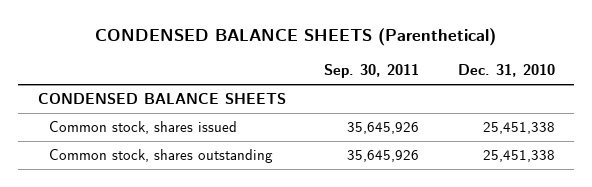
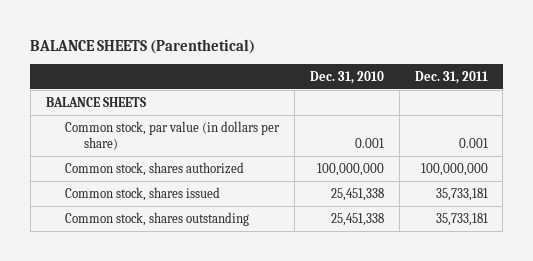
[95,28,497,47] CONDENSED BALANCE SHEETS (Parenthetical) -> [30,38,256,54] BALANCE SHEETS (Parenthetical)
[324,64,420,79] Sep. 30, 2011 -> none
none -> [414,70,488,84] Dec. 31, 2011
[37,93,286,105] CONDENSED BALANCE SHEETS -> [45,96,146,107] BALANCE SHEETS
none -> [65,120,281,151] Common stock, par value (in dollars per share)
none -> [65,161,245,176] Common stock, shares authorized

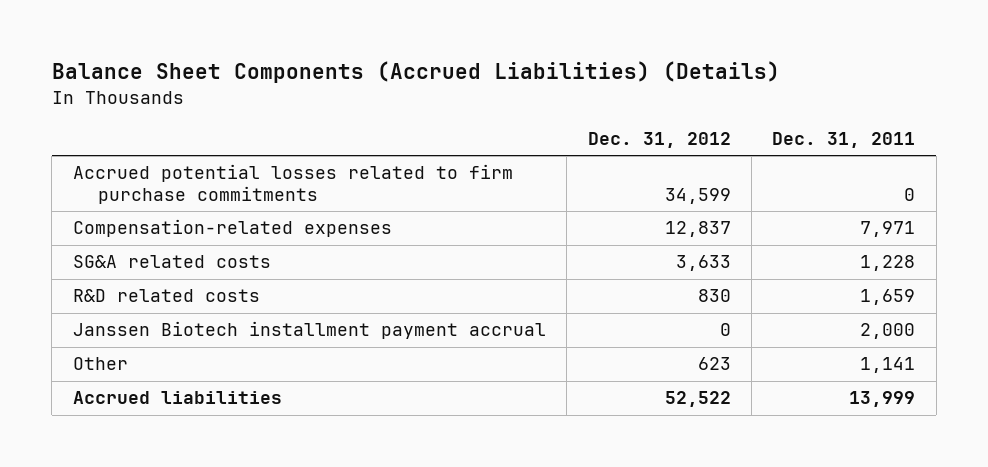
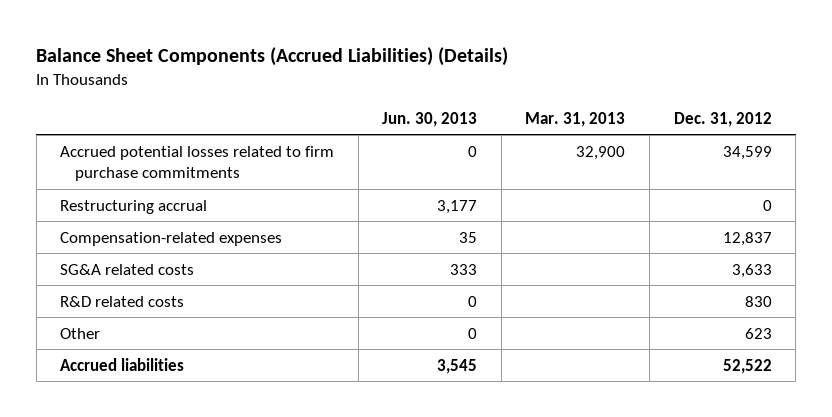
[772,131,916,148] Dec. 31, 2011 -> none
none -> [382,111,478,127] Jun. 30, 2013
none -> [525,111,626,127] Mar. 31, 2013
none -> [60,199,208,214] Restructuring accrual
[72,321,546,340] Janssen Biotech installment payment accrual -> none

